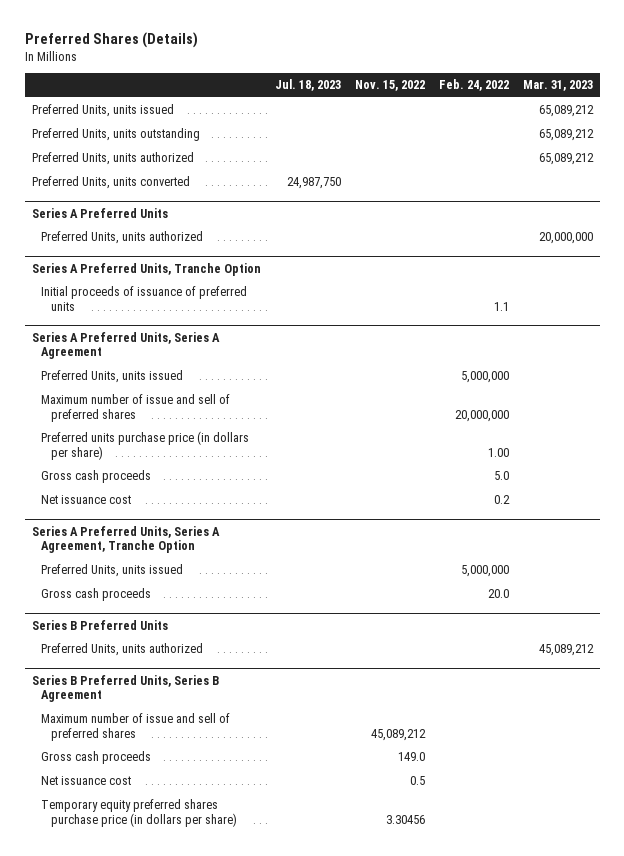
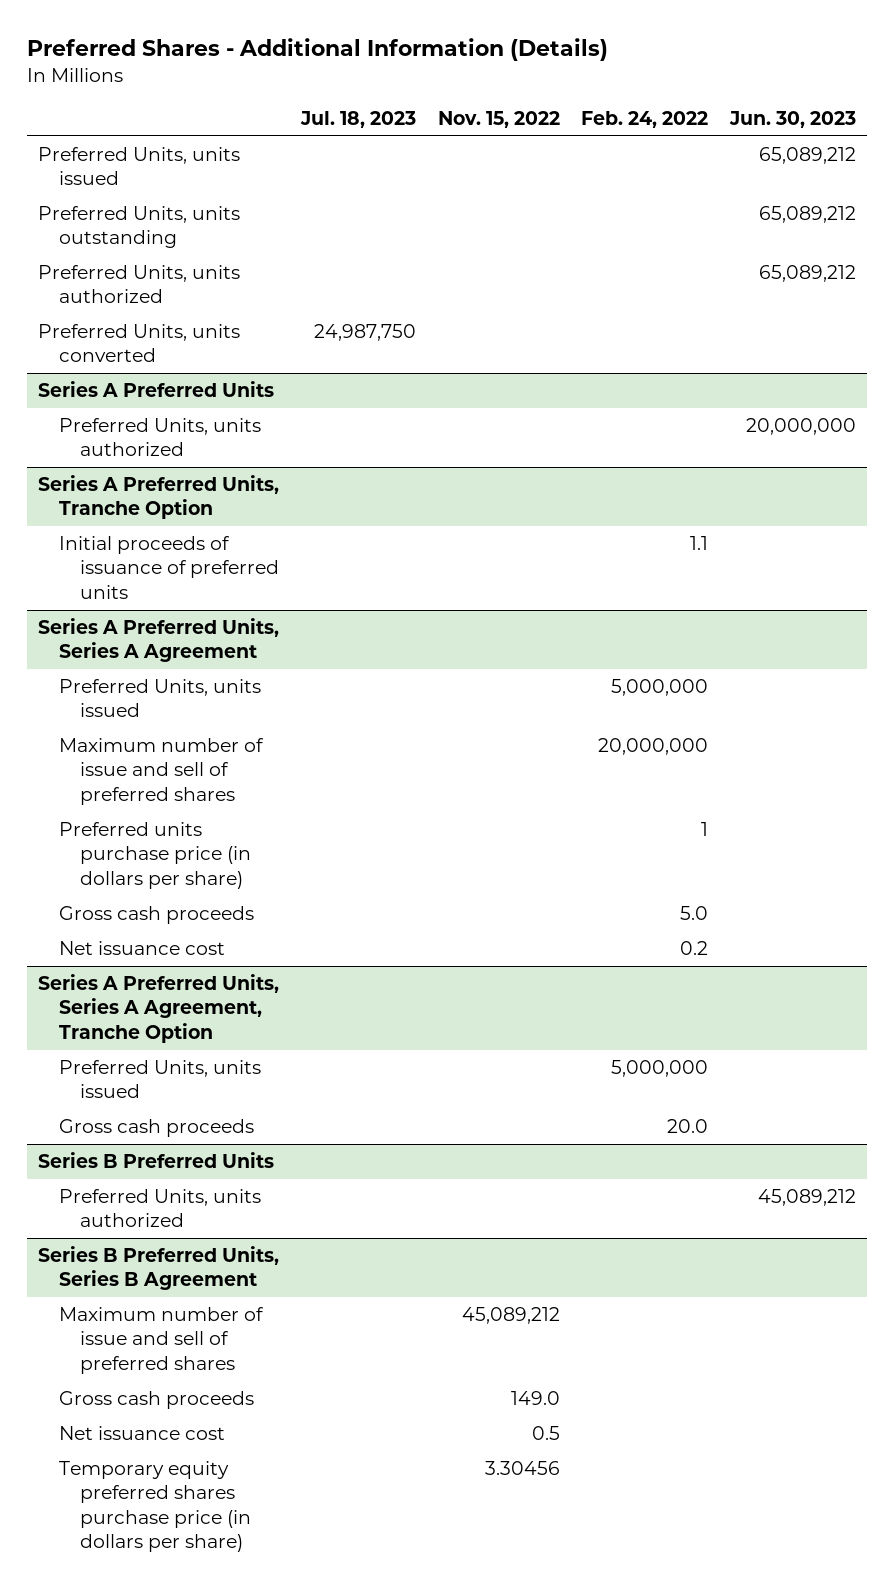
[24,31,198,48] Preferred Shares (Details) -> [26,38,608,62] Preferred Shares - Additional Information (Details)
[522,80,593,92] Mar. 31, 2023 -> none
none -> [728,111,856,129] Jun. 30, 2023
[487,447,509,457] 1.00 -> [701,822,709,837] 1

